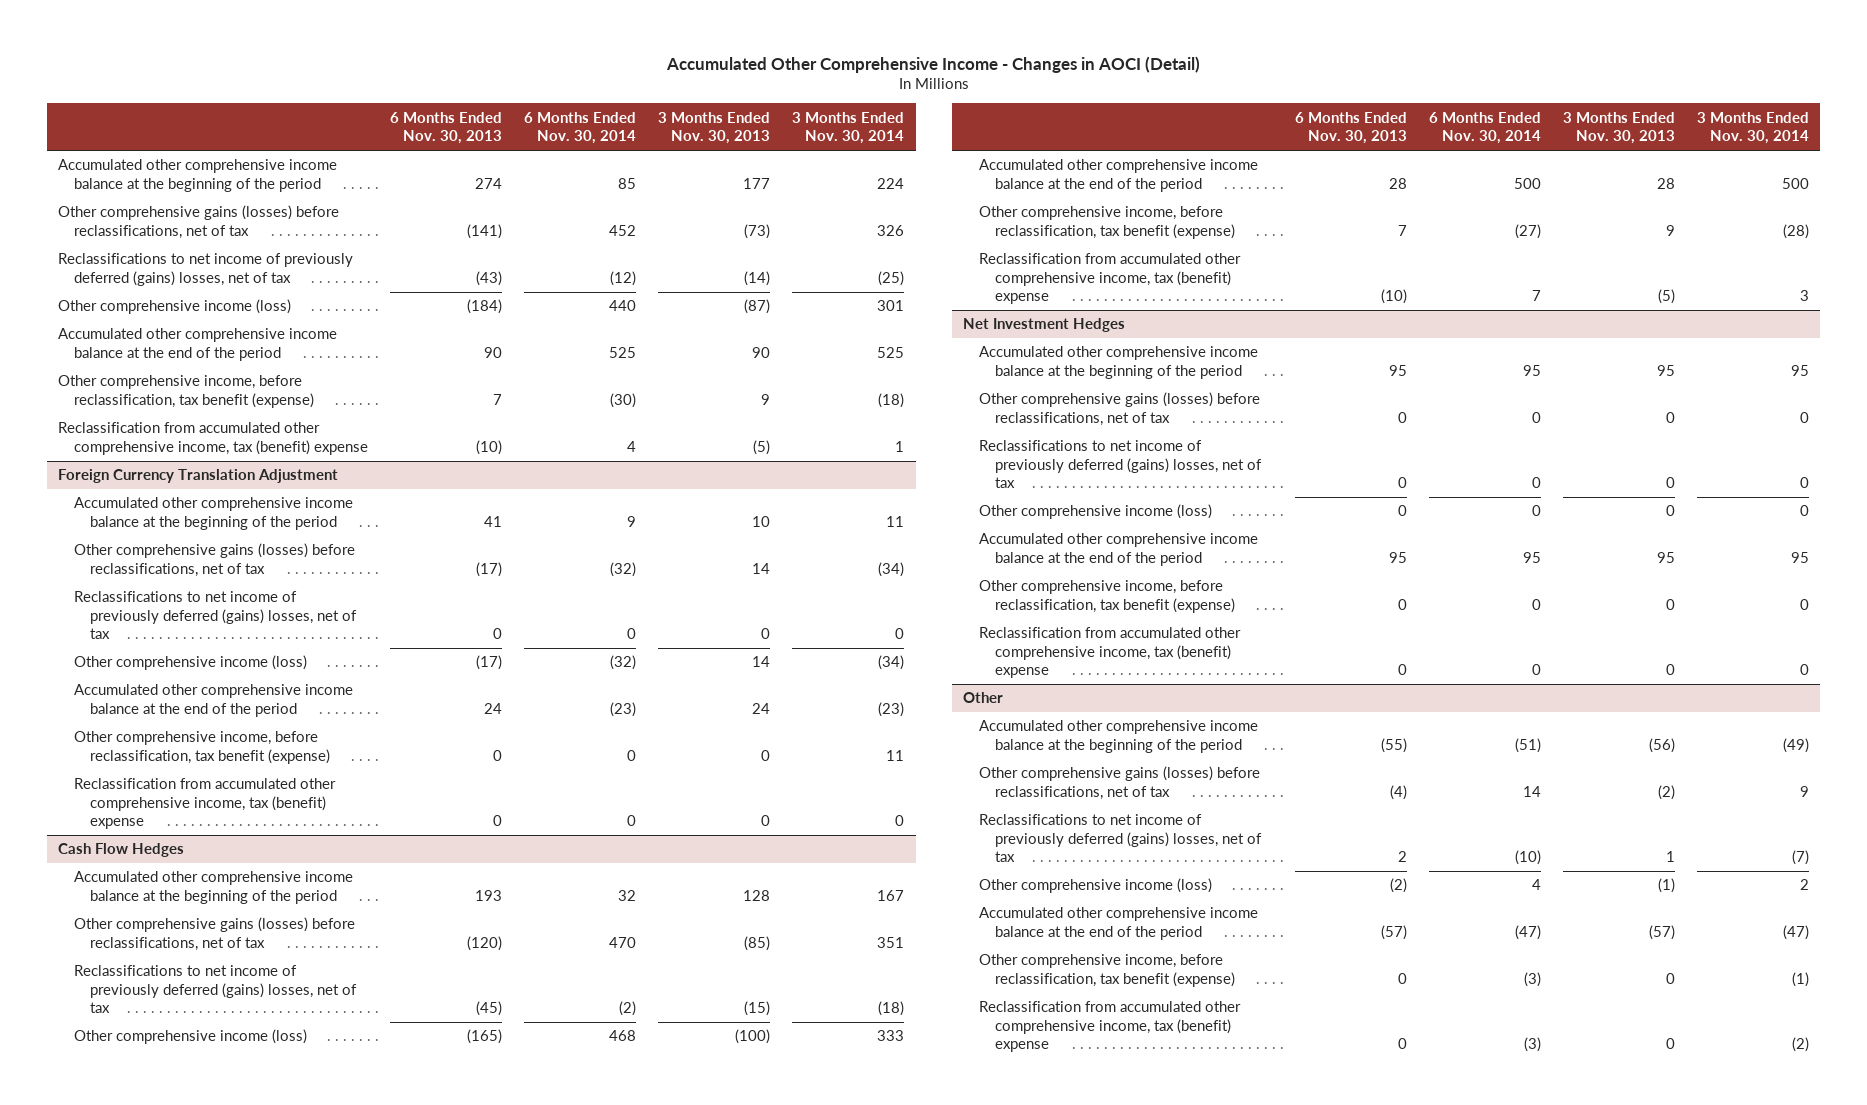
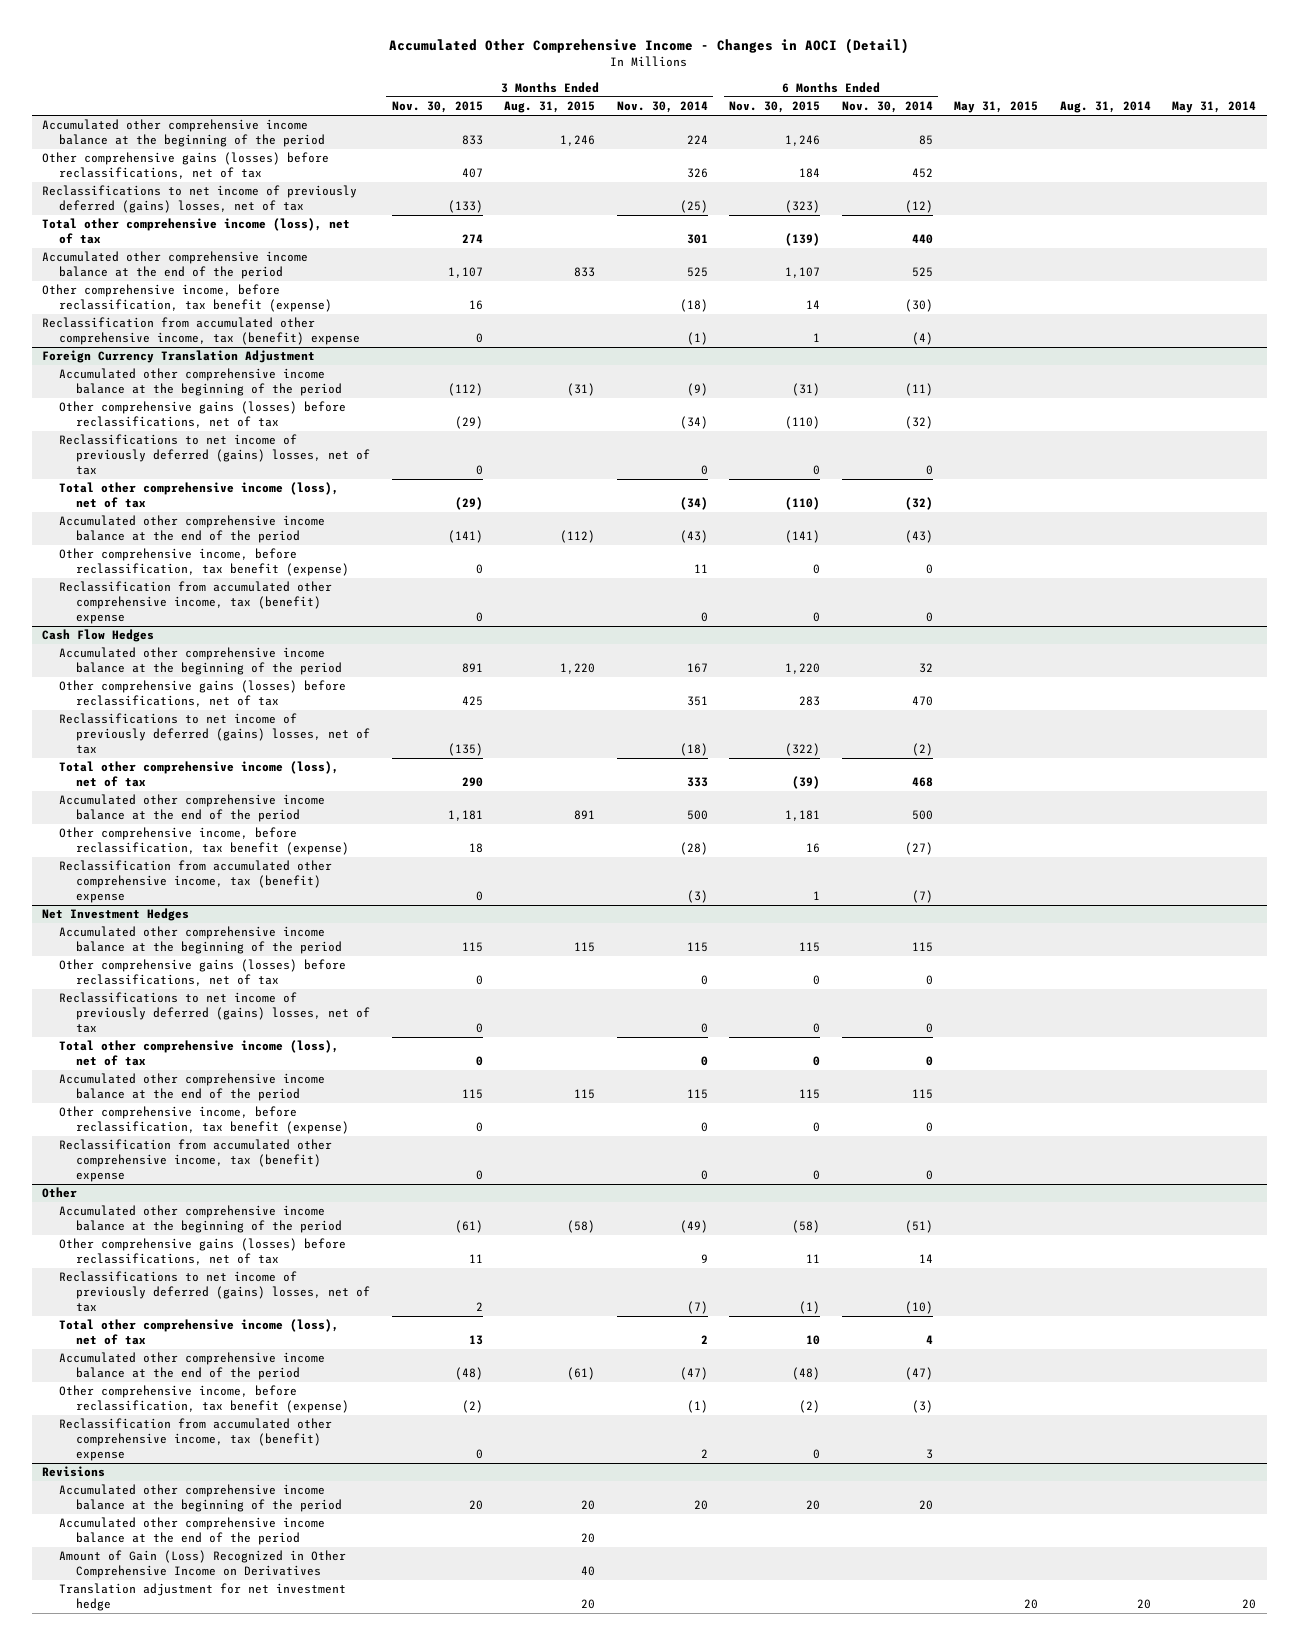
[390,111,503,145] 6 Months Ended Nov. 30, 2013 -> none
[658,111,771,145] 3 Months Ended Nov. 30, 2013 -> none
none -> [391,101,483,114] Nov. 30, 2015
none -> [504,101,596,114] Aug. 31, 2015
none -> [729,101,821,114] Nov. 30, 2015
none -> [954,101,1039,114] May 31, 2015
none -> [1059,101,1151,114] Aug. 31, 2014
none -> [1172,101,1257,114] May 31, 2014
[58,299,292,315] Other comprehensive income (loss) -> [42,218,351,244] Total other comprehensive income (loss), net of tax
[627,440,637,452] 4 -> [911,331,933,345] (4)
[895,440,905,452] 1 -> [686,331,708,345] (1)
[627,515,637,527] 9 -> [904,382,933,396] (11)
[886,515,905,527] 11 -> [686,382,708,396] (9)
[74,655,308,671] Other comprehensive income (loss) -> [59,482,340,508] Total other comprehensive income (loss), net of tax
[610,701,637,717] (23) -> [904,529,933,543] (43)
[878,701,905,717] (23) -> [679,529,708,543] (43)
[74,1029,308,1045] Other comprehensive income (loss) -> [59,761,340,787] Total other comprehensive income (loss), net of tax
[1531,290,1541,302] 7 -> [911,889,933,903] (7)
[1799,290,1809,302] 3 -> [686,889,708,903] (3)
[1522,364,1541,376] 95 -> [911,941,933,952] 115
[1790,364,1809,376] 95 -> [686,941,708,952] 115
[978,504,1212,520] Other comprehensive income (loss) -> [59,1040,340,1066] Total other comprehensive income (loss), net of tax
[1522,551,1541,563] 95 -> [911,1088,933,1099] 115
[1790,551,1809,563] 95 -> [686,1088,708,1099] 115
[978,878,1212,894] Other comprehensive income (loss) -> [59,1319,340,1345] Total other comprehensive income (loss), net of tax
[1523,1037,1541,1053] (3) -> [925,1448,933,1459] 3
[1791,1037,1809,1053] (2) -> [700,1448,708,1458] 2
none -> [42,1466,106,1478] Revisions
none -> [59,1484,343,1512] Accumulated other comprehensive income balance at the beginning of the period
none -> [59,1517,326,1545] Accumulated other comprehensive income balance at the end of the period
none -> [59,1550,347,1578] Amount of Gain (Loss) Recognized in Other Comprehensive Income on Derivatives
none -> [59,1583,347,1611] Translation adjustment for net investment hedge

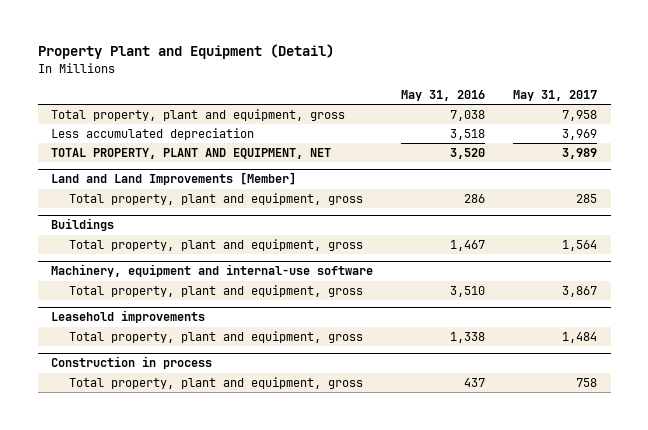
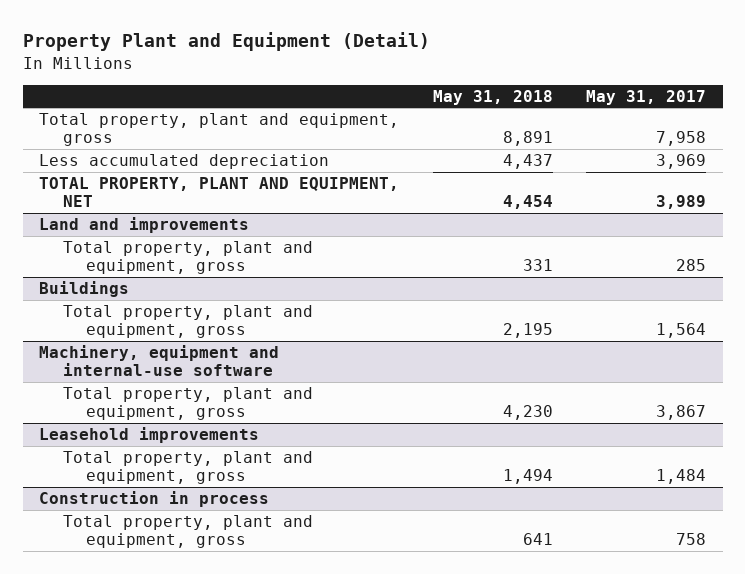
[401,90,486,102] May 31, 2016 -> none
none -> [432,89,553,105] May 31, 2018
[51,172,297,186] Land and Land Improvements [Member] -> [39,217,250,234] Land and improvements

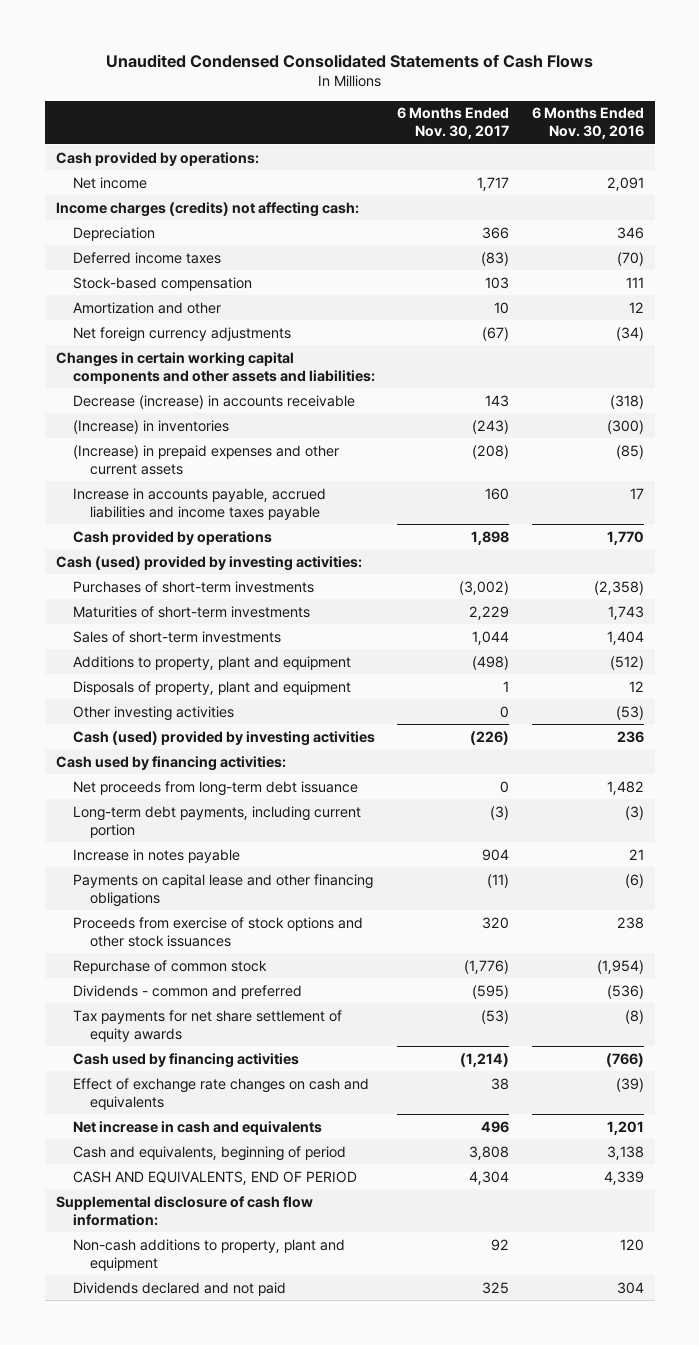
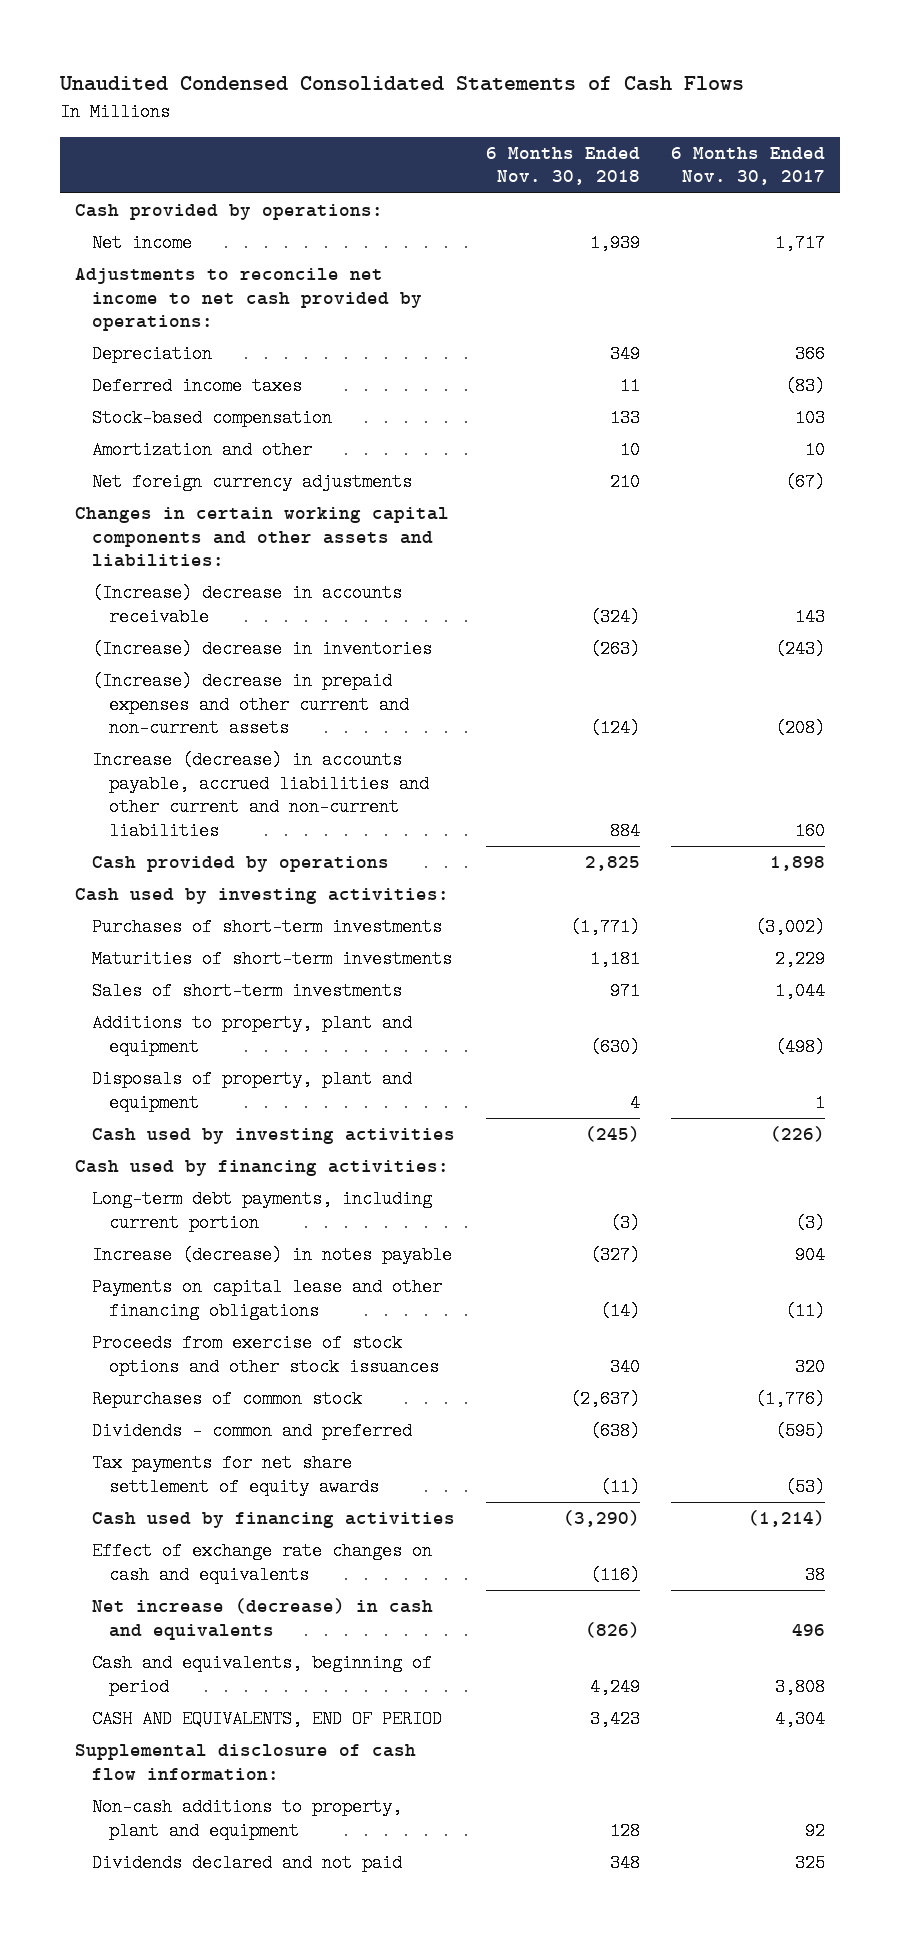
[531,107,644,140] 6 Months Ended Nov. 30, 2016 -> none
none -> [485,146,640,186] 6 Months Ended Nov. 30, 2018
[55,201,359,217] Income charges (credits) not affecting cash: -> [75,268,423,332] Adjustments to reconcile net income to net cash provided by operations:
[72,394,355,409] Decrease (increase) in accounts receivable -> [92,584,403,626] (Increase) decrease in accounts receivable
[72,419,229,434] (Increase) in inventories -> [92,640,433,659] (Increase) decrease in inventories
[72,444,339,475] (Increase) in prepaid expenses and other current assets -> [92,672,410,738] (Increase) decrease in prepaid expenses and other current and non-current assets
[72,487,326,520] Increase in accounts payable, accrued liabilities and income taxes payable -> [92,751,430,841] Increase (decrease) in accounts payable, accrued liabilities and other current and non-current liabilities
[55,555,362,571] Cash (used) provided by investing activities: -> [75,888,450,905] Cash used by investing activities:
[72,705,234,721] Other investing activities -> none
[72,730,375,746] Cash (used) provided by investing activities -> [92,1128,456,1145] Cash used by investing activities
[72,780,358,796] Net proceeds from long-term debt issuance -> none
[72,848,240,863] Increase in notes payable -> [92,1246,453,1265] Increase (decrease) in notes payable
[72,959,267,974] Repurchase of common stock -> [92,1390,363,1409] Repurchases of common stock
[72,1120,322,1135] Net increase in cash and equivalents -> [92,1598,434,1640] Net increase (decrease) in cash and equivalents

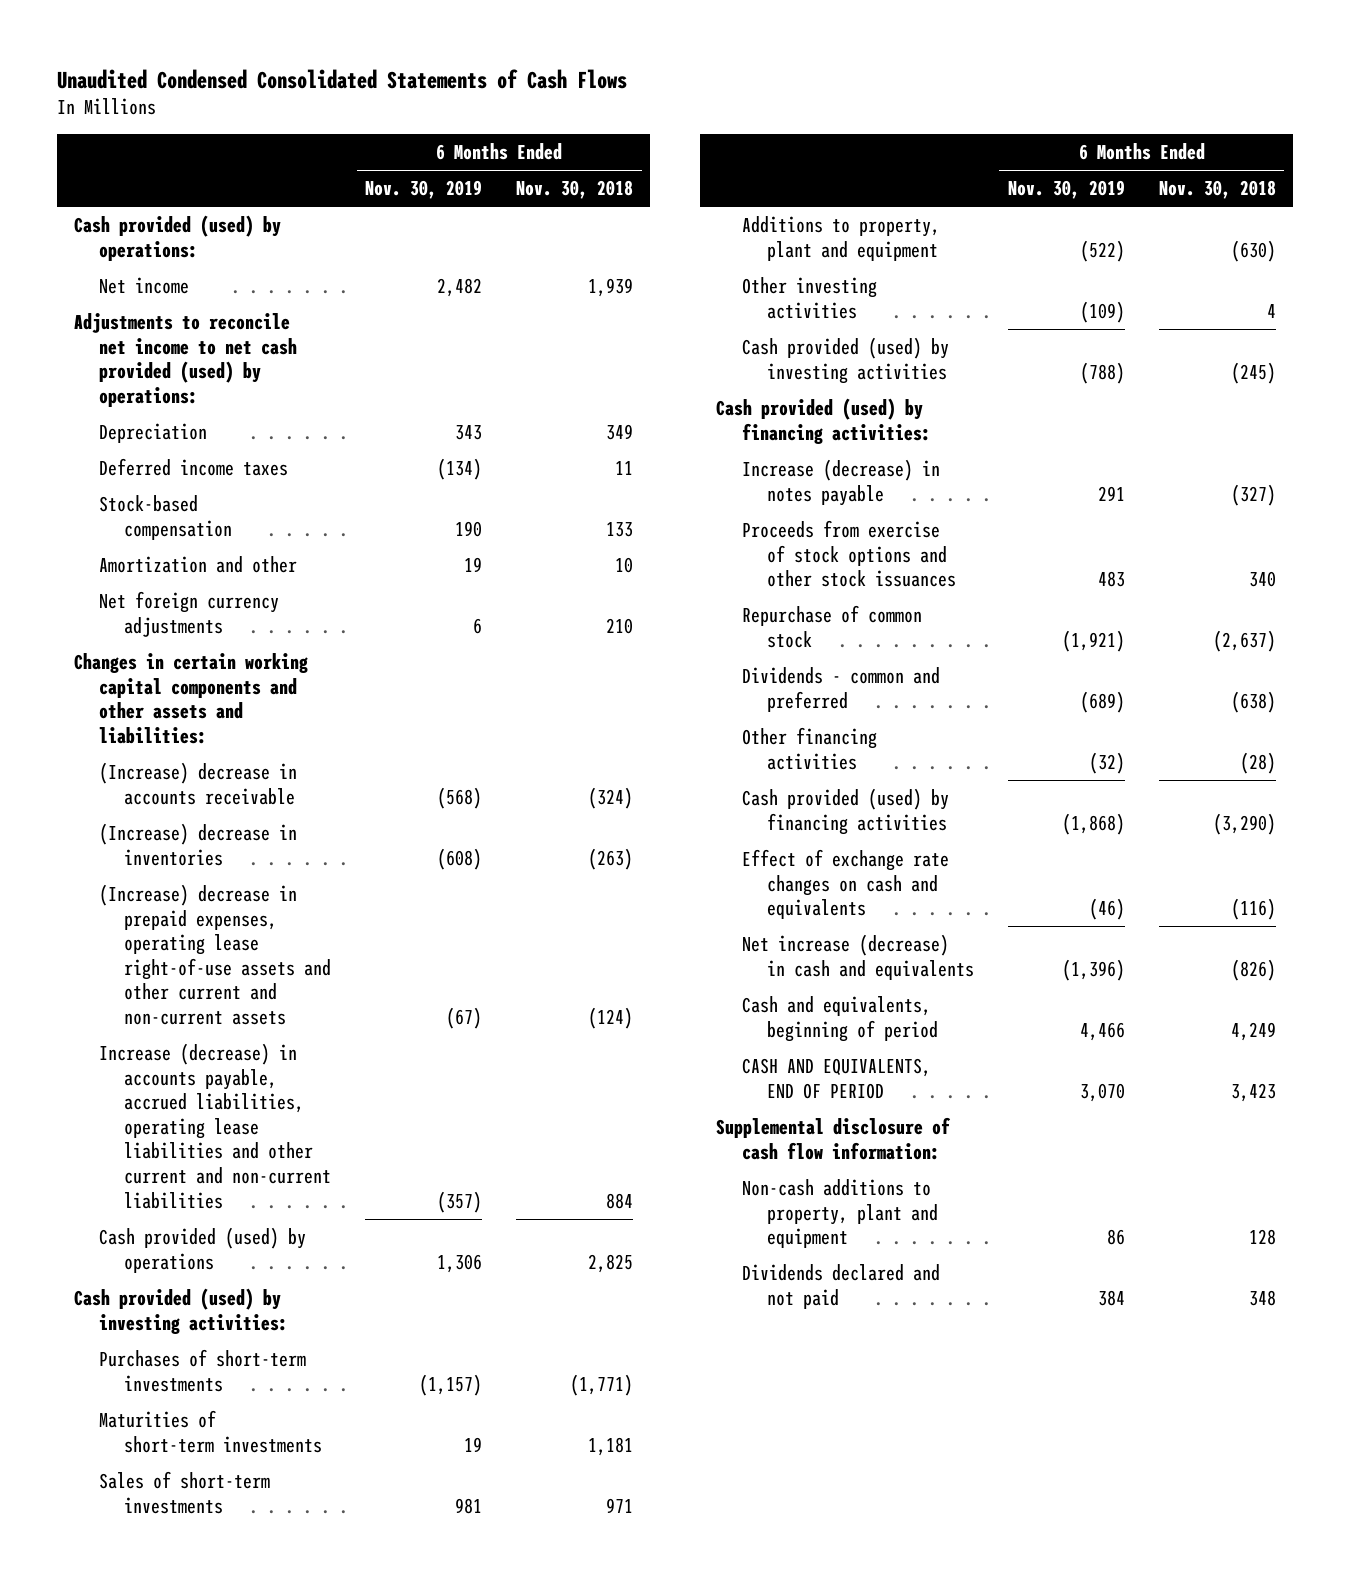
[670,146,825,186] 6 Months Ended Nov. 30, 2017 -> none
none -> [365,180,483,200] Nov. 30, 2019
[75,204,384,221] Cash provided by operations: -> [73,214,281,261] Cash provided (used) by operations:
[75,268,423,332] Adjustments to reconcile net income to net cash provided by operations: -> [73,312,298,407] Adjustments to reconcile net income to net cash provided (used) by operations:
[92,672,410,738] (Increase) decrease in prepaid expenses and other current and non-current assets -> [99,883,332,1026] (Increase) decrease in prepaid expenses, operating lease right-of-use assets and other current and non-current assets
[92,751,430,841] Increase (decrease) in accounts payable, accrued liabilities and other current and non-current liabilities -> [99,1042,332,1209] Increase (decrease) in accounts payable, accrued liabilities, operating lease liabilities and other current and non-current liabilities
[92,856,390,873] Cash provided by operations -> [99,1226,307,1273] Cash provided (used) by operations
[75,888,450,905] Cash used by investing activities: -> [73,1287,289,1334] Cash provided (used) by investing activities:
[92,1070,413,1112] Disposals of property, plant and equipment -> none
[92,1190,433,1232] Long-term debt payments, including current portion -> none
none -> [741,276,877,319] Other investing activities
[92,1128,456,1145] Cash used by investing activities -> [741,336,949,384] Cash provided (used) by investing activities
[75,1160,450,1177] Cash used by financing activities: -> [716,397,931,444] Cash provided (used) by financing activities:
[92,1278,443,1320] Payments on capital lease and other financing obligations -> none
[92,1390,363,1409] Repurchases of common stock -> [741,604,922,648] Repurchase of common stock
[92,1454,380,1496] Tax payments for net share settlement of equity awards -> none
none -> [741,726,877,770] Other financing activities
[92,1512,456,1529] Cash used by financing activities -> [741,787,949,835] Cash provided (used) by financing activities

